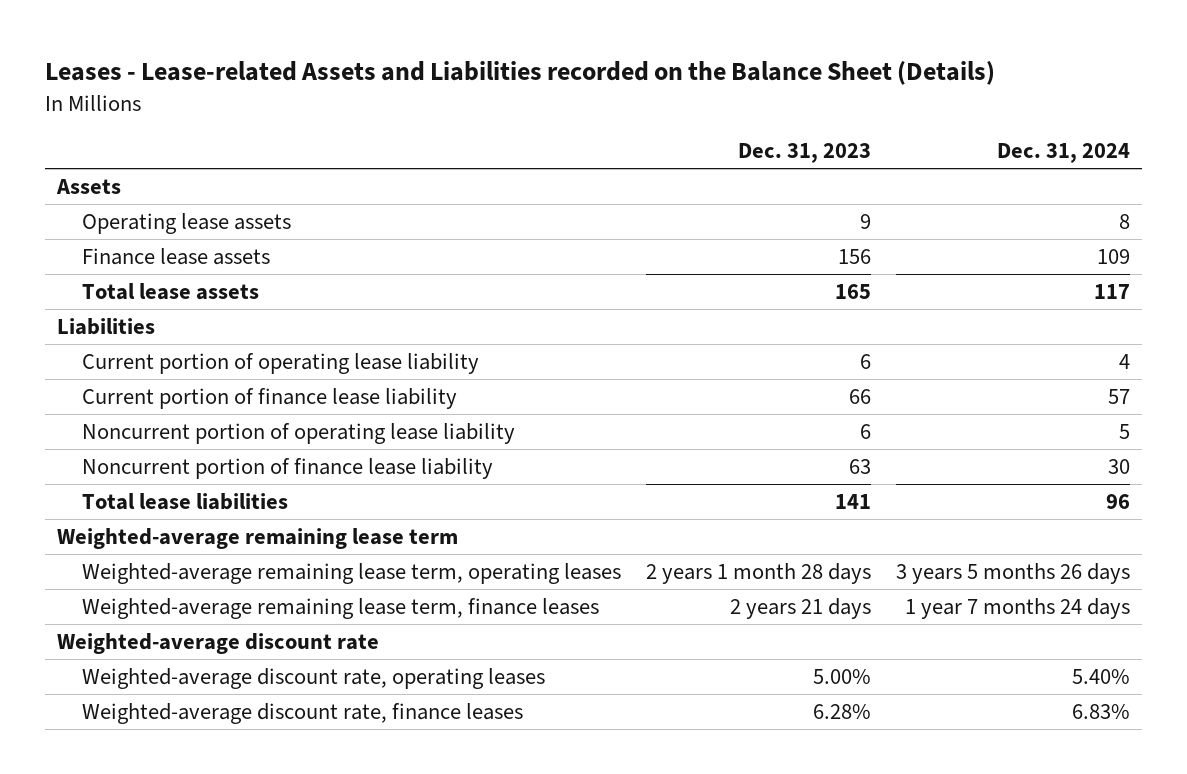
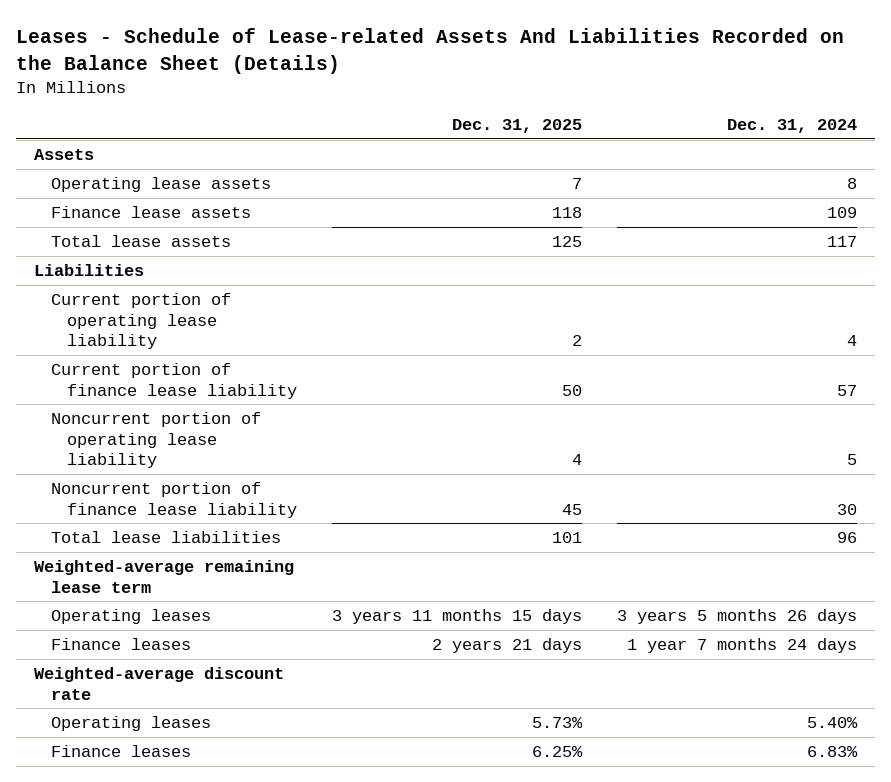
[45,61,996,86] Leases - Lease-related Assets and Liabilities recorded on the Balance Sheet (Details) -> [16,28,845,74] Leases - Schedule of Lease-related Assets And Liabilities Recorded on the Balance Sheet (Details)
[738,143,872,164] Dec. 31, 2023 -> none
none -> [452,118,583,133] Dec. 31, 2025
[82,562,622,584] Weighted-average remaining lease term, operating leases -> [50,608,211,624] Operating leases
[82,597,600,619] Weighted-average remaining lease term, finance leases -> [50,637,191,650] Finance leases
[82,667,546,689] Weighted-average discount rate, operating leases -> [50,715,211,731] Operating leases
[82,702,524,724] Weighted-average discount rate, finance leases -> [50,744,191,757] Finance leases

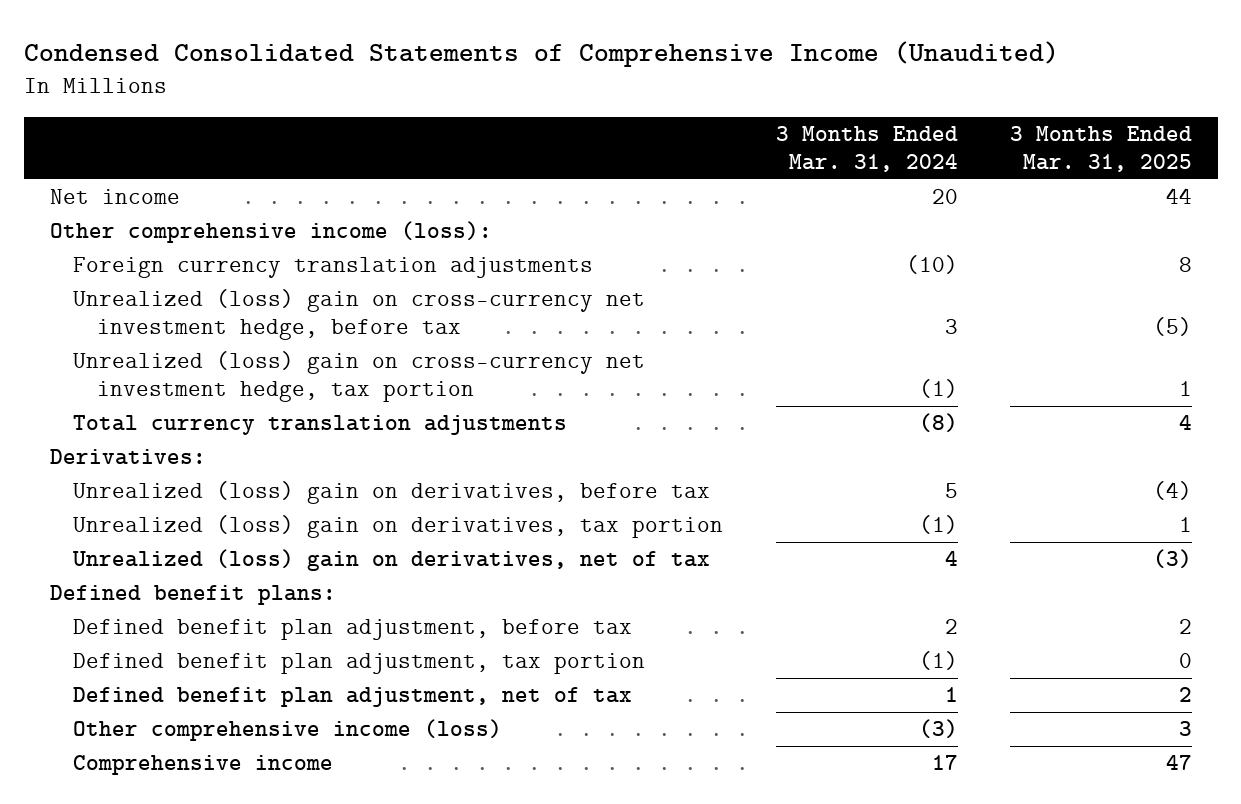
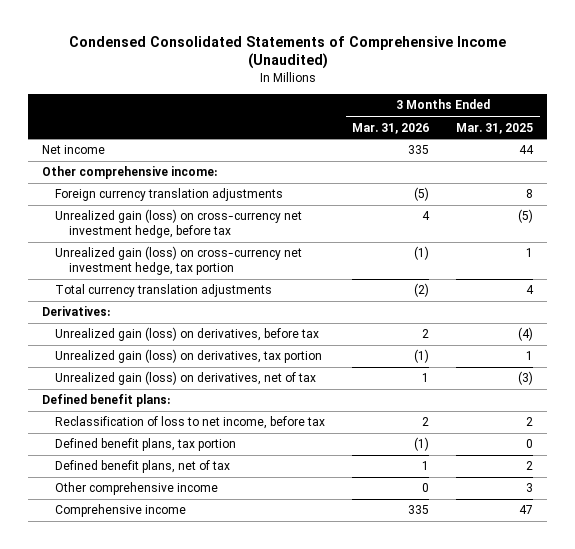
[775,126,958,172] 3 Months Ended Mar. 31, 2024 -> none
none -> [352,122,430,134] Mar. 31, 2026
[49,221,492,244] Other comprehensive income (loss): -> [41,166,217,180] Other comprehensive income:
[73,289,646,341] Unrealized (loss) gain on cross-currency net investment hedge, before tax -> [55,209,303,238] Unrealized gain (loss) on cross-currency net investment hedge, before tax
[73,351,646,403] Unrealized (loss) gain on cross-currency net investment hedge, tax portion -> [55,246,303,275] Unrealized gain (loss) on cross-currency net investment hedge, tax portion
[73,481,711,505] Unrealized (loss) gain on derivatives, before tax -> [55,327,320,342] Unrealized gain (loss) on derivatives, before tax
[73,515,724,539] Unrealized (loss) gain on derivatives, tax portion -> [55,349,323,364] Unrealized gain (loss) on derivatives, tax portion
[72,549,711,572] Unrealized (loss) gain on derivatives, net of tax -> [55,371,317,386] Unrealized gain (loss) on derivatives, net of tax
[73,619,633,641] Defined benefit plan adjustment, before tax -> [55,416,326,430] Reclassification of loss to net income, before tax
[73,653,646,675] Defined benefit plan adjustment, tax portion -> [55,438,237,452] Defined benefit plans, tax portion
[73,687,633,708] Defined benefit plan adjustment, net of tax -> [55,460,231,474] Defined benefit plans, net of tax
[73,719,503,742] Other comprehensive income (loss) -> [55,482,219,496] Other comprehensive income

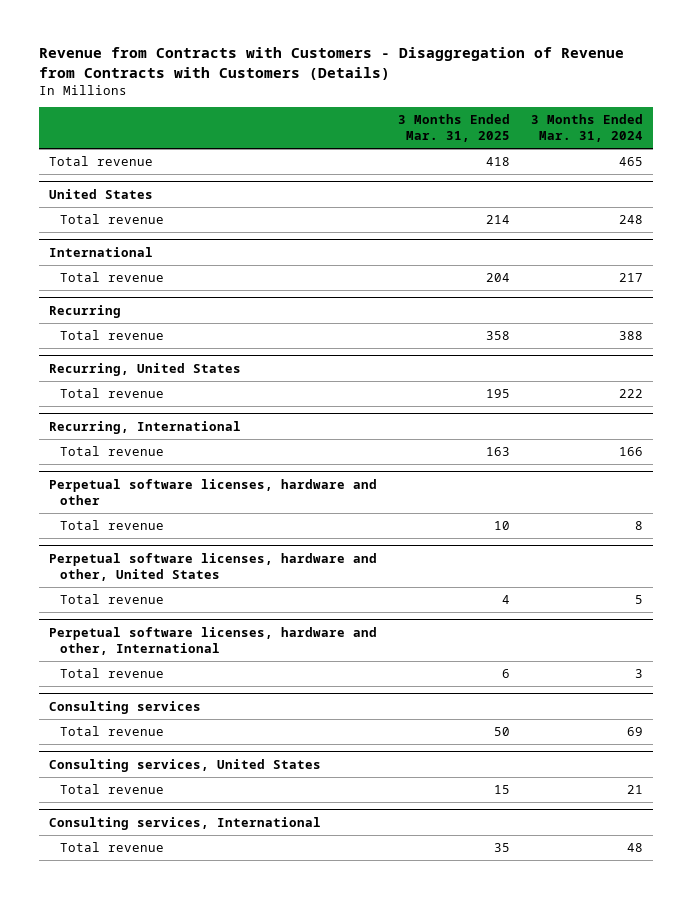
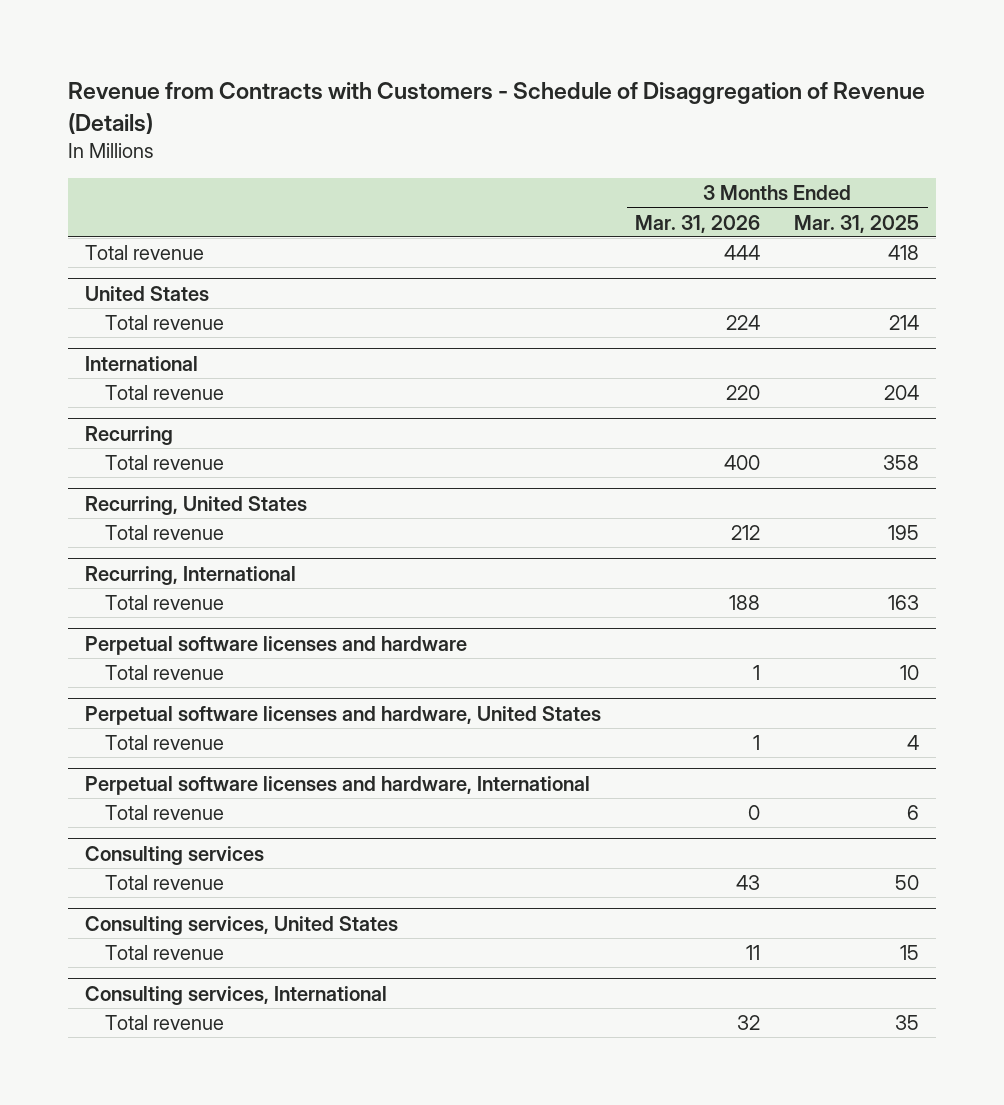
[39,47,625,80] Revenue from Contracts with Customers - Disaggregation of Revenue from Contracts with Customers (Details) -> [68,82,926,134] Revenue from Contracts with Customers - Schedule of Disaggregation of Revenue (Details)
[530,114,643,142] 3 Months Ended Mar. 31, 2024 -> none
none -> [635,214,761,233] Mar. 31, 2026
[49,478,378,505] Perpetual software licenses, hardware and other -> [85,636,468,656] Perpetual software licenses and hardware
[49,552,378,581] Perpetual software licenses, hardware and other, United States -> [85,706,602,726] Perpetual software licenses and hardware, United States
[49,626,378,655] Perpetual software licenses, hardware and other, International -> [85,776,591,796] Perpetual software licenses and hardware, International

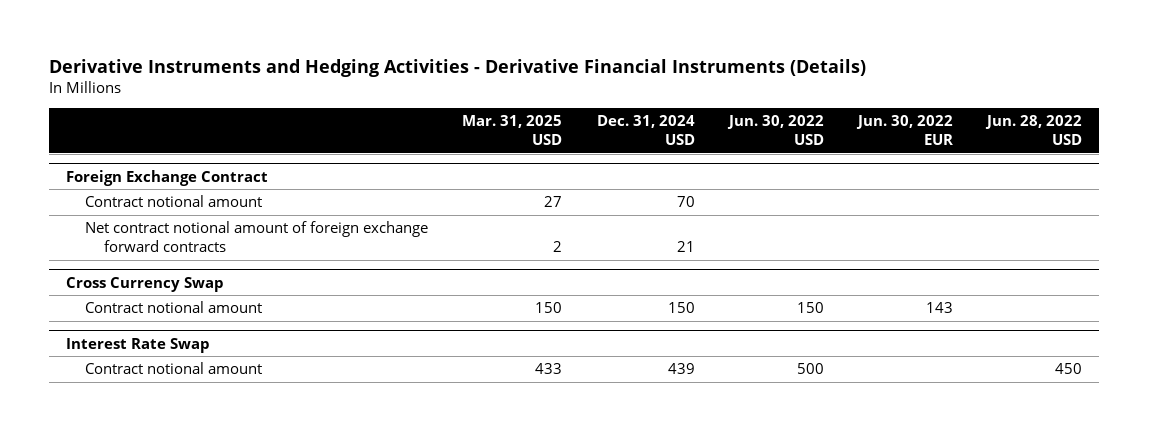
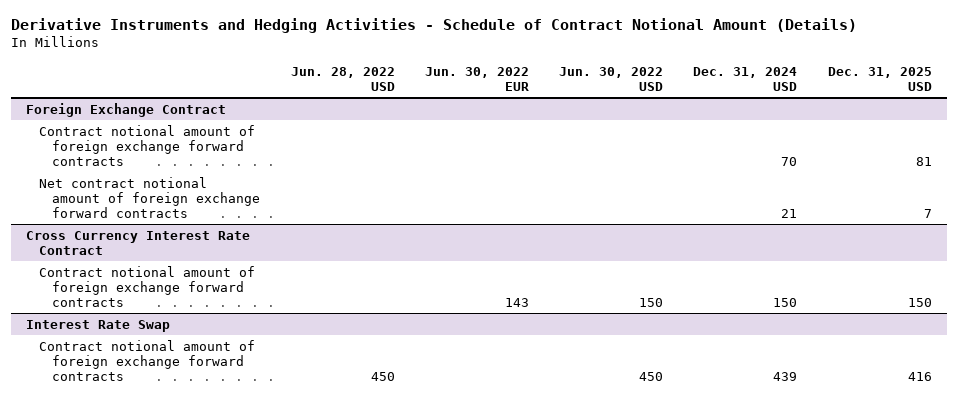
[49,58,867,77] Derivative Instruments and Hedging Activities - Derivative Financial Instruments (Details) -> [10,18,857,34] Derivative Instruments and Hedging Activities - Schedule of Contract Notional Amount (Details)
[462,115,563,146] Mar. 31, 2025 USD -> none
none -> [827,66,932,91] Dec. 31, 2025 USD
[85,195,263,208] Contract notional amount -> [39,124,256,166] Contract notional amount of foreign exchange forward contracts
[66,276,225,292] Cross Currency Swap -> [25,230,250,255] Cross Currency Interest Rate Contract
[85,301,263,314] Contract notional amount -> [39,265,256,307] Contract notional amount of foreign exchange forward contracts
[85,362,263,375] Contract notional amount -> [39,339,256,381] Contract notional amount of foreign exchange forward contracts
[796,363,824,375] 500 -> [639,371,664,381] 450

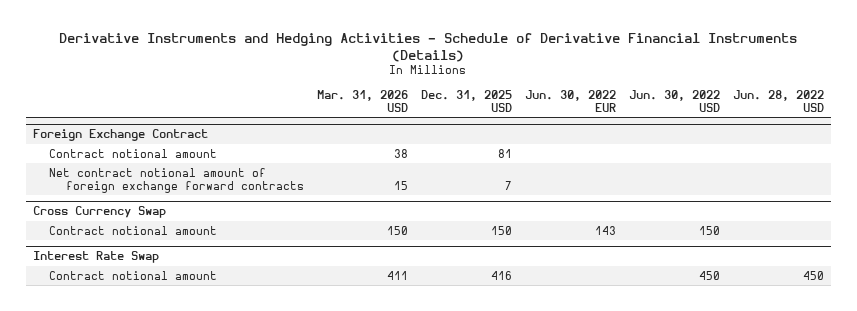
[10,18,857,34] Derivative Instruments and Hedging Activities - Schedule of Contract Notional Amount (Details) -> [59,32,798,62] Derivative Instruments and Hedging Activities - Schedule of Derivative Financial Instruments (Details)
[693,66,798,91] Dec. 31, 2024 USD -> none
none -> [317,89,409,112] Mar. 31, 2026 USD
[39,124,256,166] Contract notional amount of foreign exchange forward contracts -> [49,148,218,158] Contract notional amount
[25,230,250,255] Cross Currency Interest Rate Contract -> [32,206,166,219] Cross Currency Swap
[39,265,256,307] Contract notional amount of foreign exchange forward contracts -> [49,225,218,235] Contract notional amount
[39,339,256,381] Contract notional amount of foreign exchange forward contracts -> [49,270,218,280] Contract notional amount

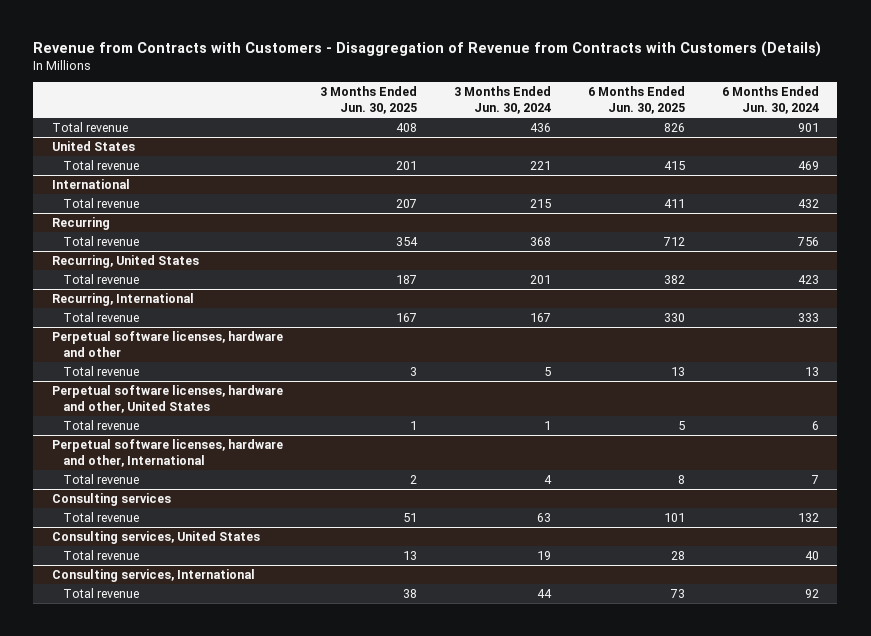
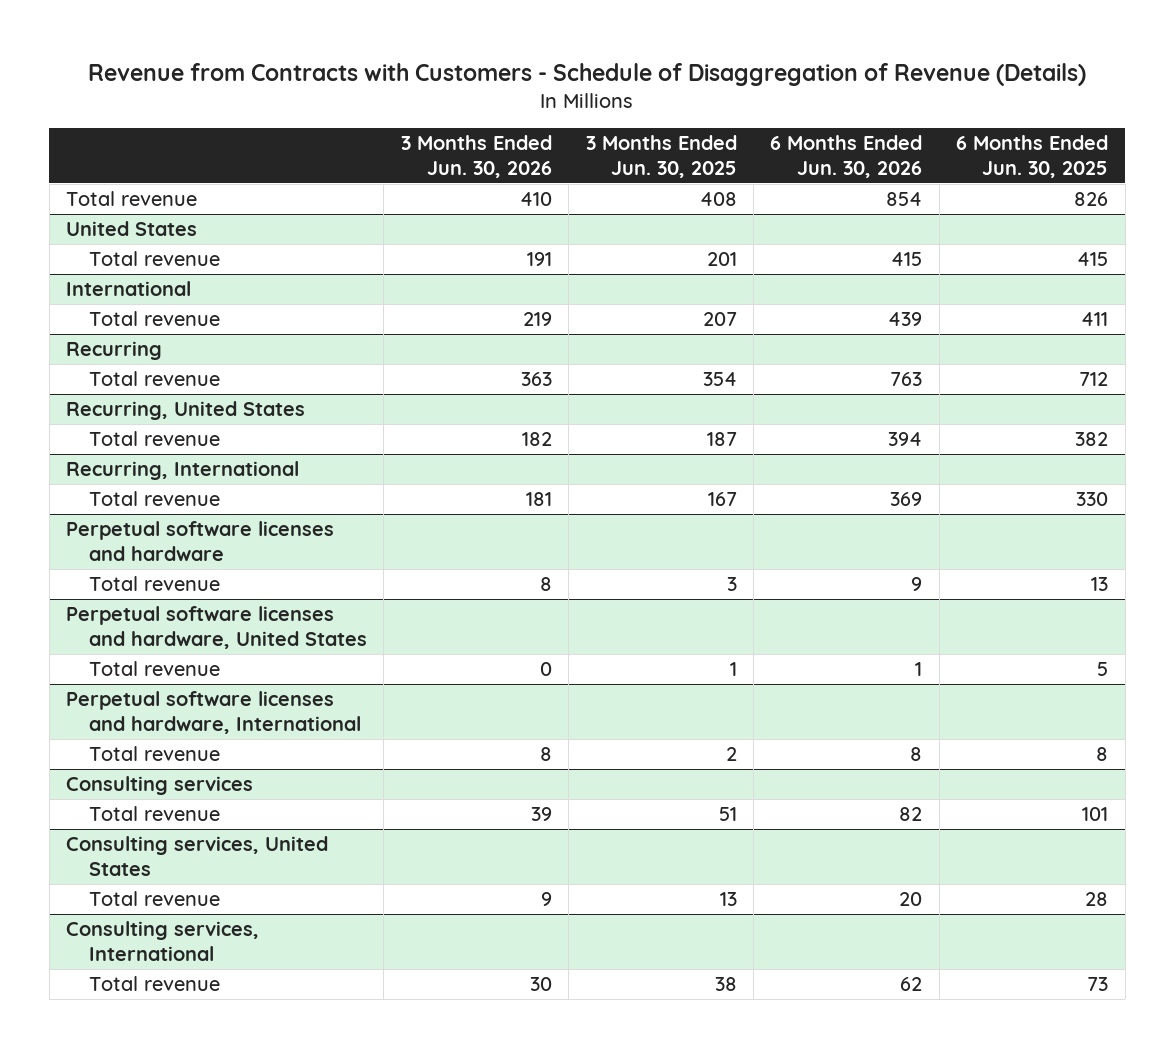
[33,40,822,57] Revenue from Contracts with Customers - Disaggregation of Revenue from Contracts with Customers (Details) -> [88,62,1087,86] Revenue from Contracts with Customers - Schedule of Disaggregation of Revenue (Details)
[453,86,551,115] 3 Months Ended Jun. 30, 2024 -> none
[721,86,819,115] 6 Months Ended Jun. 30, 2024 -> none
none -> [400,135,552,179] 3 Months Ended Jun. 30, 2026
none -> [770,135,923,179] 6 Months Ended Jun. 30, 2026
[51,331,283,357] Perpetual software licenses, hardware and other -> [66,521,335,562] Perpetual software licenses and hardware
[51,385,283,413] Perpetual software licenses, hardware and other, United States -> [66,606,367,650] Perpetual software licenses and hardware, United States
[51,439,283,467] Perpetual software licenses, hardware and other, International -> [66,691,361,735] Perpetual software licenses and hardware, International

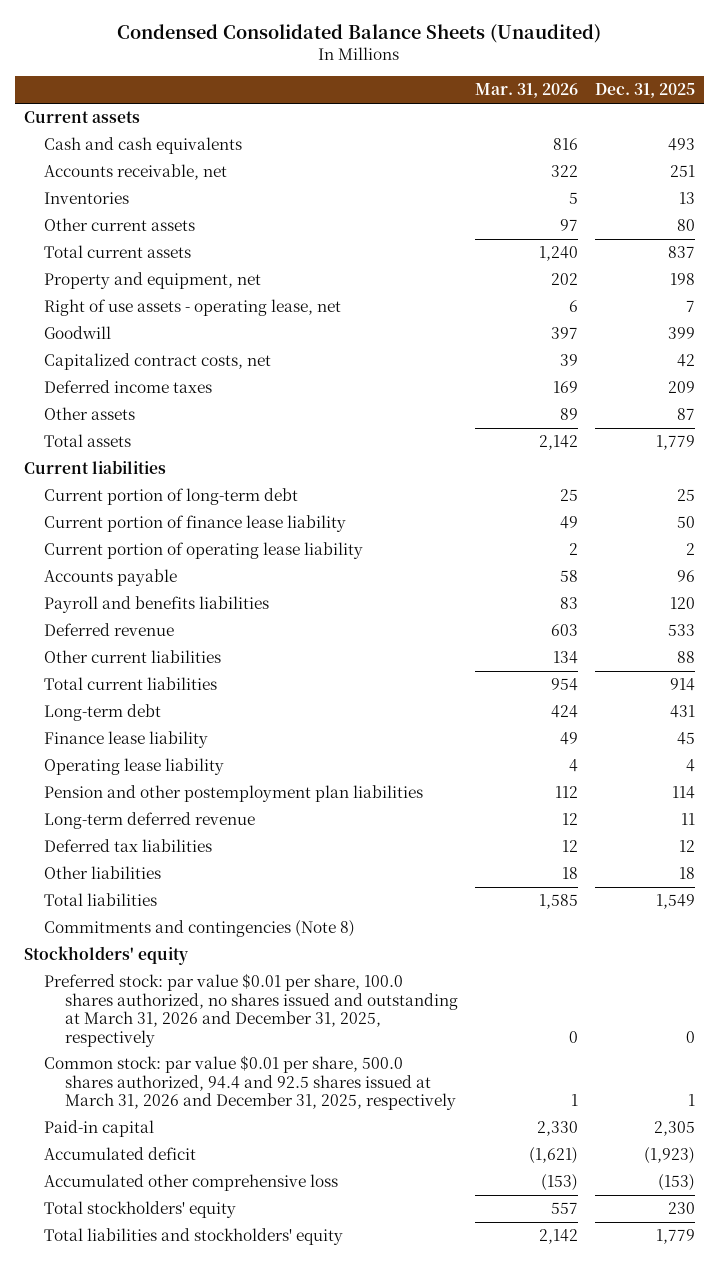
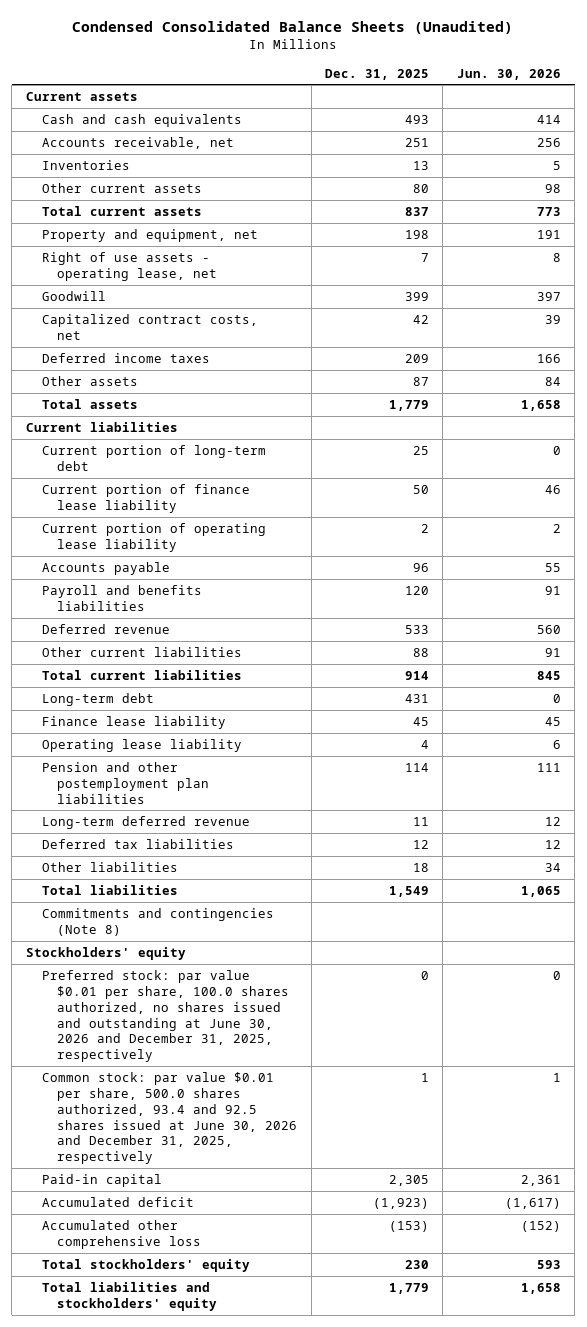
[475,83,579,99] Mar. 31, 2026 -> none
none -> [456,68,561,80] Jun. 30, 2026
[44,973,459,1047] Preferred stock: par value $0.01 per share, 100.0 shares authorized, no shares issued and outstanding at March 31, 2026 and December 31, 2025, respectively -> [41,969,290,1063] Preferred stock: par value $0.01 per share, 100.0 shares authorized, no shares issued and outstanding at June 30, 2026 and December 31, 2025, respectively
[44,1055,457,1111] Common stock: par value $0.01 per share, 500.0 shares authorized, 94.4 and 92.5 shares issued at March 31, 2026 and December 31, 2025, respectively -> [41,1071,298,1165] Common stock: par value $0.01 per share, 500.0 shares authorized, 93.4 and 92.5 shares issued at June 30, 2026 and December 31, 2025, respectively

